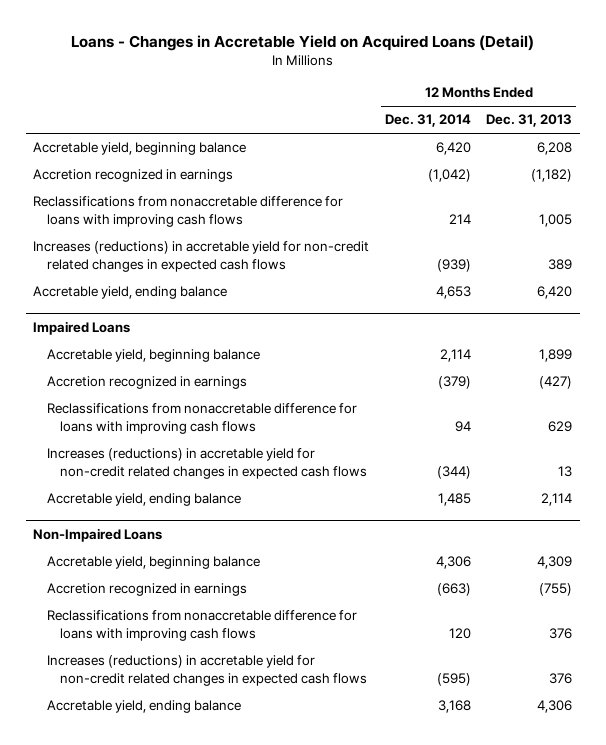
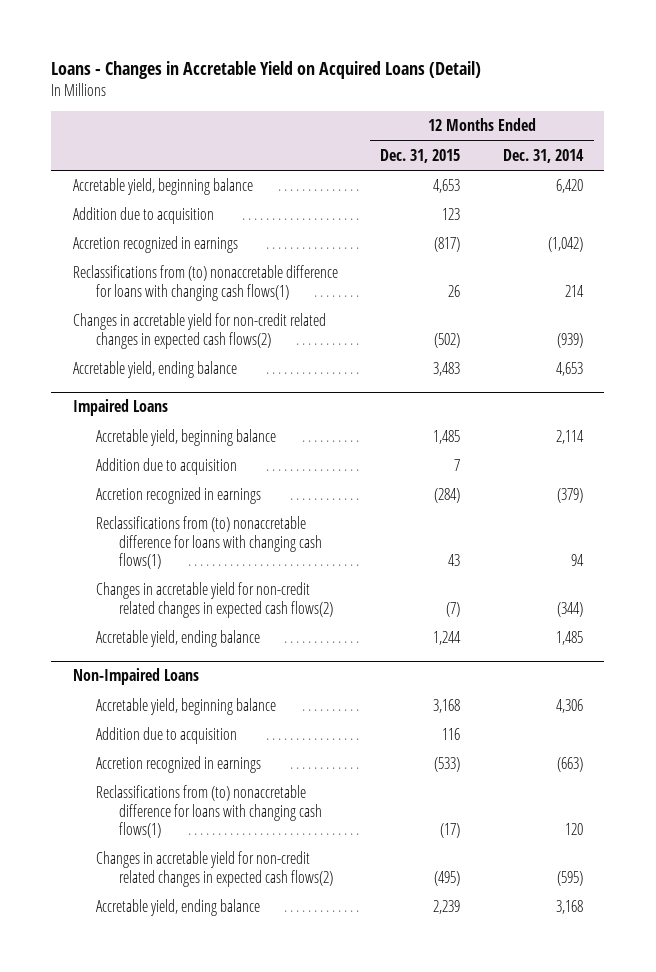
[486,114,573,128] Dec. 31, 2013 -> none
none -> [380,148,461,163] Dec. 31, 2015
none -> [72,207,214,225] Addition due to acquisition
[33,196,344,227] Reclassifications from nonaccretable difference for loans with improving cash flows -> [72,265,338,301] Reclassifications from (to) nonaccretable difference for loans with changing cash flows(1)
[33,241,370,272] Increases (reductions) in accretable yield for non-credit related changes in expected cash flows -> [72,313,326,349] Changes in accretable yield for non-credit related changes in expected cash flows(2)
none -> [95,458,237,476] Addition due to acquisition
[46,403,357,434] Reclassifications from nonaccretable difference for loans with improving cash flows -> [95,516,322,569] Reclassifications from (to) nonaccretable difference for loans with changing cash flows(1)
[46,448,368,479] Increases (reductions) in accretable yield for non-credit related changes in expected cash flows -> [95,582,333,618] Changes in accretable yield for non-credit related changes in expected cash flows(2)
none -> [95,727,237,745] Addition due to acquisition
[46,610,357,641] Reclassifications from nonaccretable difference for loans with improving cash flows -> [95,785,322,838] Reclassifications from (to) nonaccretable difference for loans with changing cash flows(1)
[46,655,368,686] Increases (reductions) in accretable yield for non-credit related changes in expected cash flows -> [95,851,333,887] Changes in accretable yield for non-credit related changes in expected cash flows(2)

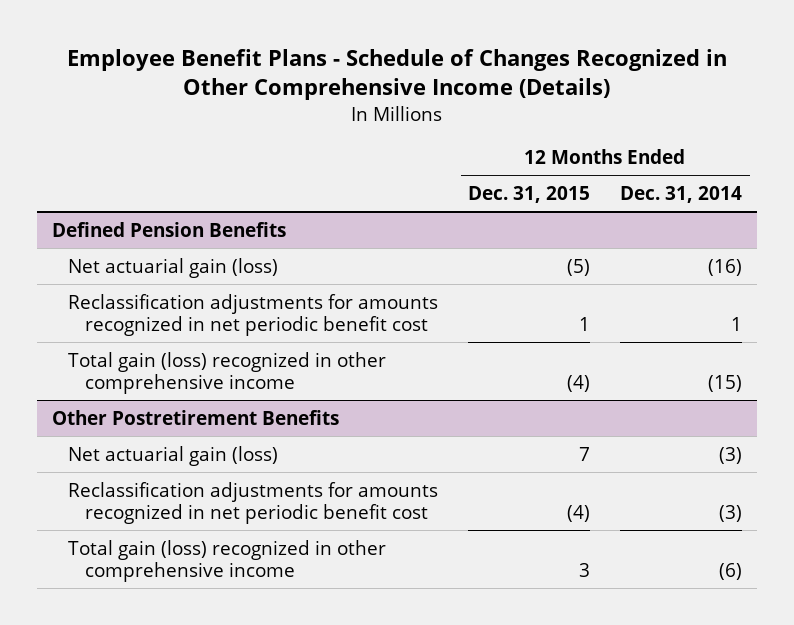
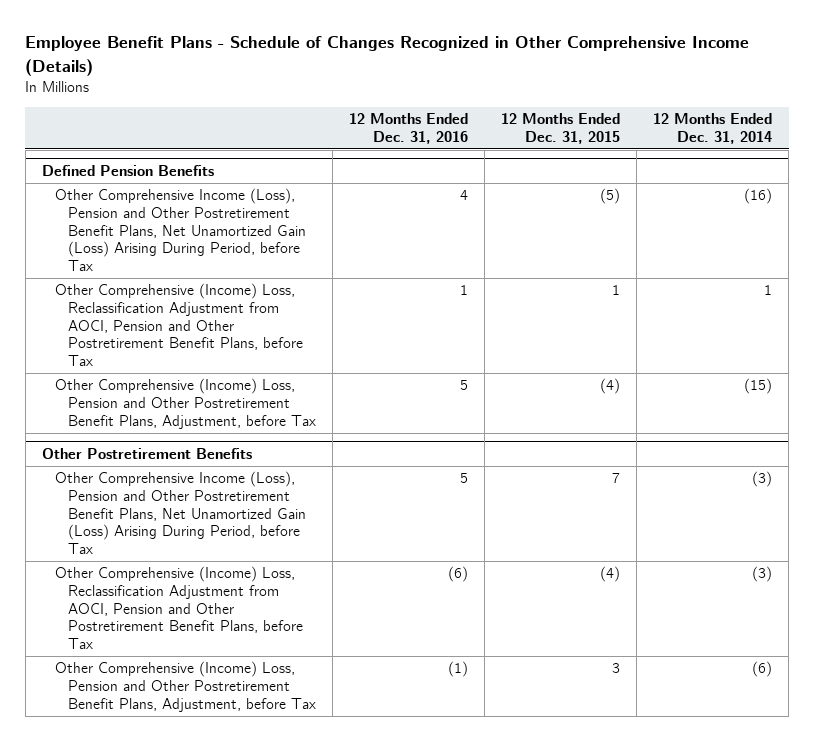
none -> [348,113,468,144] 12 Months Ended Dec. 31, 2016
[68,257,279,278] Net actuarial gain (loss) -> [54,188,306,272] Other Comprehensive Income (Loss), Pension and Other Postretirement Benefit Plans, Net Unamortized Gain (Loss) Arising During Period, before Tax
[68,293,439,337] Reclassification adjustments for amounts recognized in net periodic benefit cost -> [54,283,303,367] Other Comprehensive (Income) Loss, Reclassification Adjustment from AOCI, Pension and Other Postretirement Benefit Plans, before Tax
[68,351,387,395] Total gain (loss) recognized in other comprehensive income -> [54,378,316,429] Other Comprehensive (Income) Loss, Pension and Other Postretirement Benefit Plans, Adjustment, before Tax
[68,445,279,466] Net actuarial gain (loss) -> [54,471,306,555] Other Comprehensive Income (Loss), Pension and Other Postretirement Benefit Plans, Net Unamortized Gain (Loss) Arising During Period, before Tax
[68,481,439,525] Reclassification adjustments for amounts recognized in net periodic benefit cost -> [54,566,303,650] Other Comprehensive (Income) Loss, Reclassification Adjustment from AOCI, Pension and Other Postretirement Benefit Plans, before Tax
[68,539,387,583] Total gain (loss) recognized in other comprehensive income -> [54,661,316,712] Other Comprehensive (Income) Loss, Pension and Other Postretirement Benefit Plans, Adjustment, before Tax

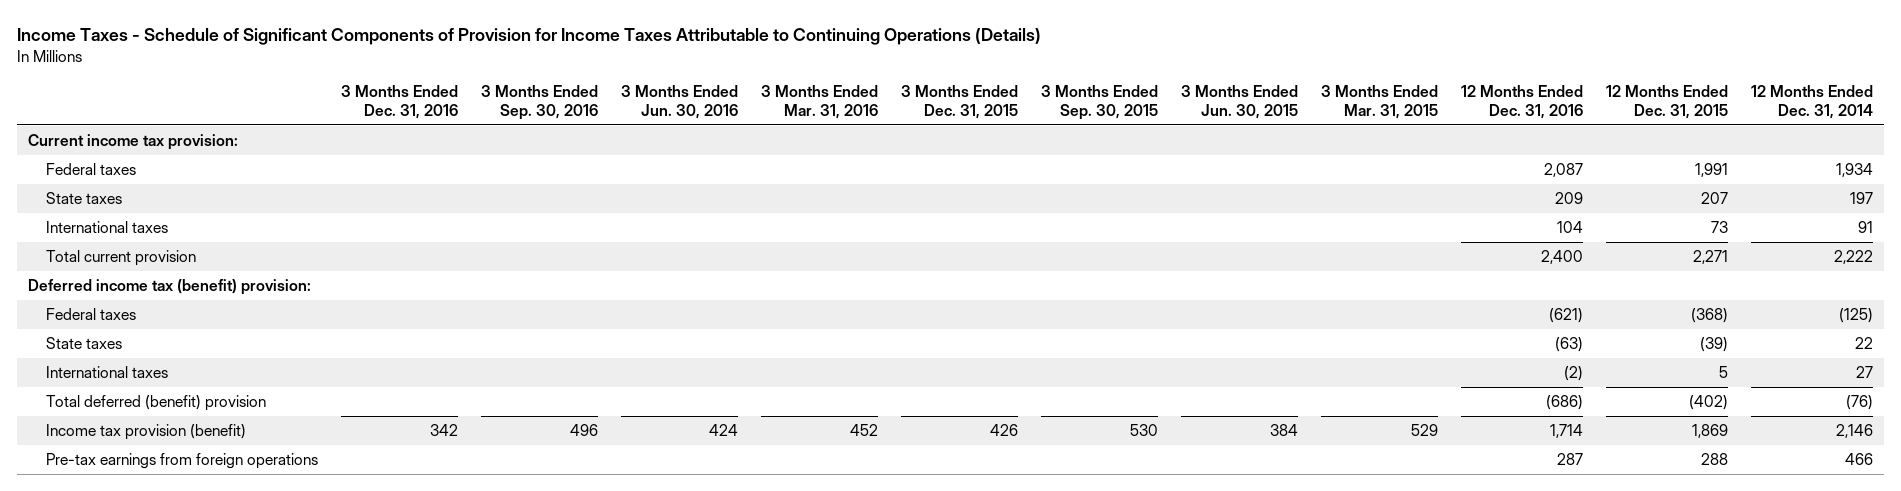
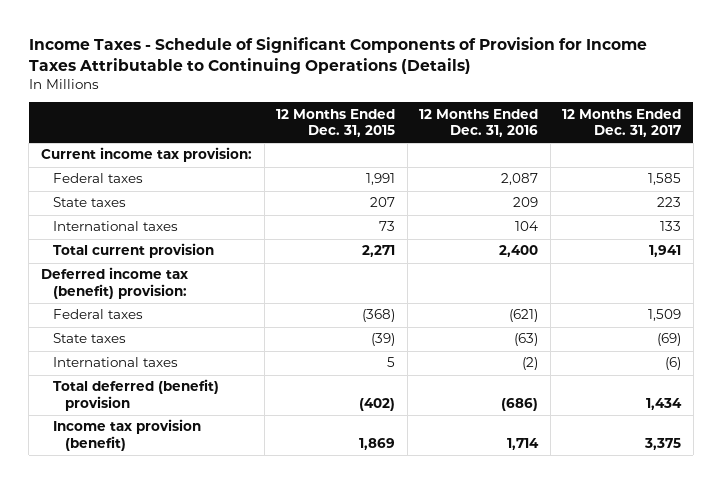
[340,85,458,119] 3 Months Ended Dec. 31, 2016 -> none
[480,85,598,120] 3 Months Ended Sep. 30, 2016 -> none
[620,85,738,119] 3 Months Ended Jun. 30, 2016 -> none
[760,85,878,119] 3 Months Ended Mar. 31, 2016 -> none
[900,85,1018,119] 3 Months Ended Dec. 31, 2015 -> none
[1040,85,1158,120] 3 Months Ended Sep. 30, 2015 -> none
[1180,85,1298,119] 3 Months Ended Jun. 30, 2015 -> none
[1320,85,1438,119] 3 Months Ended Mar. 31, 2015 -> none
[1750,85,1873,119] 12 Months Ended Dec. 31, 2014 -> none
none -> [562,108,682,138] 12 Months Ended Dec. 31, 2017
[45,453,318,470] Pre-tax earnings from foreign operations -> none

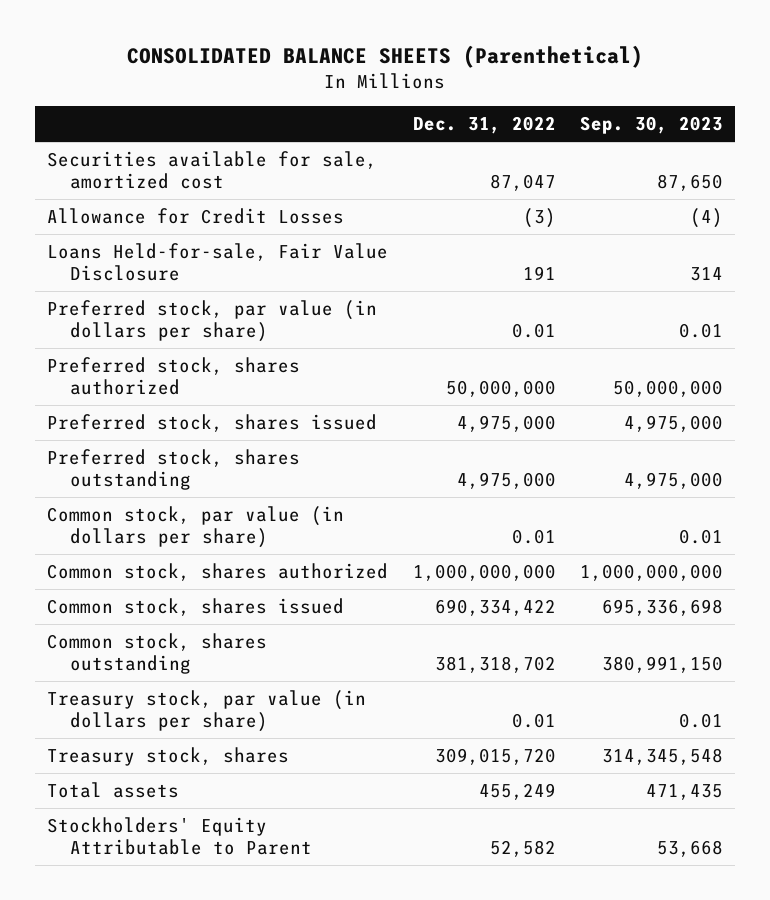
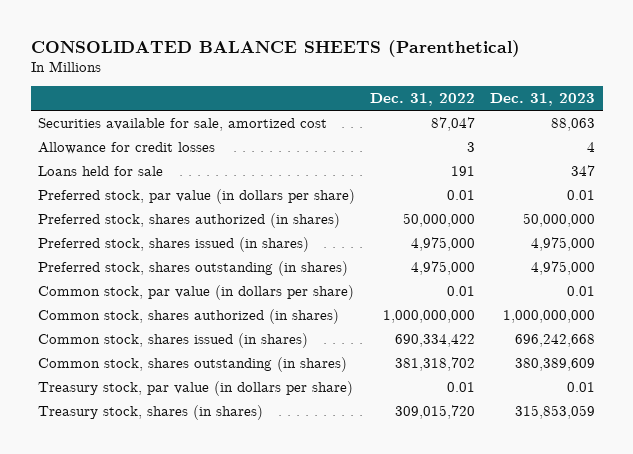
[580,116,724,135] Sep. 30, 2023 -> none
none -> [490,93,596,107] Dec. 31, 2023
[47,207,345,224] Allowance for Credit Losses -> [38,141,216,154] Allowance for credit losses
[522,207,556,228] (3) -> [467,141,476,152] 3
[47,242,389,282] Loans Held-for-sale, Fair Value Disclosure -> [38,165,164,176] Loans held for sale
[47,356,301,396] Preferred stock, shares authorized -> [38,212,341,228] Preferred stock, shares authorized (in shares)
[47,413,378,432] Preferred stock, shares issued -> [38,236,310,252] Preferred stock, shares issued (in shares)
[47,448,301,491] Preferred stock, shares outstanding -> [38,260,349,276] Preferred stock, shares outstanding (in shares)
[47,562,389,581] Common stock, shares authorized -> [38,308,340,324] Common stock, shares authorized (in shares)
[47,597,345,616] Common stock, shares issued -> [38,332,309,348] Common stock, shares issued (in shares)
[47,632,268,675] Common stock, shares outstanding -> [38,356,348,372] Common stock, shares outstanding (in shares)
[47,781,180,798] Total assets -> none
[47,816,312,856] Stockholders' Equity Attributable to Parent -> none
[47,746,290,766] Treasury stock, shares -> [38,404,264,420] Treasury stock, shares (in shares)

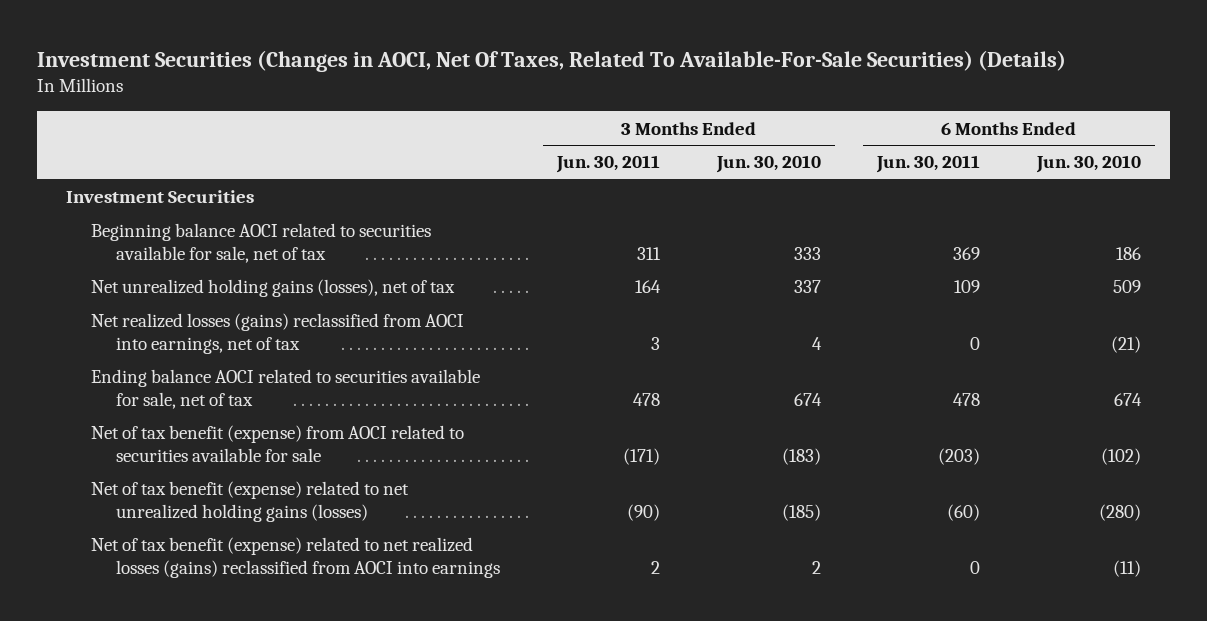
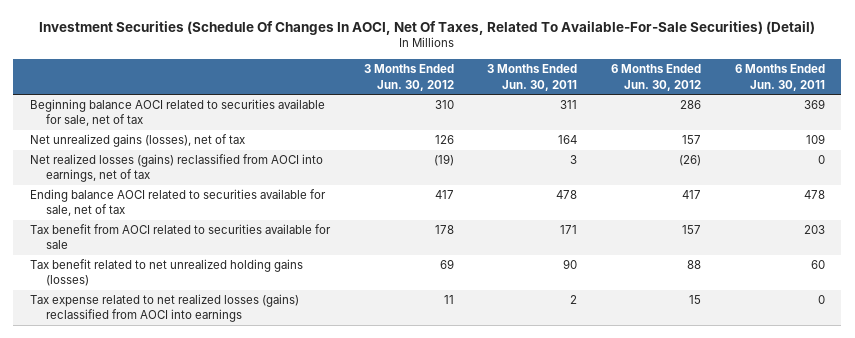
[37,49,1067,72] Investment Securities (Changes in AOCI, Net Of Taxes, Related To Available-For-Sale Securities) (Details) -> [39,20,816,35] Investment Securities (Schedule Of Changes In AOCI, Net Of Taxes, Related To Available-For-Sale Securities) (Detail)
[715,155,821,174] Jun. 30, 2010 -> none
[1036,155,1142,174] Jun. 30, 2010 -> none
none -> [363,64,454,91] 3 Months Ended Jun. 30, 2012
none -> [610,64,701,91] 6 Months Ended Jun. 30, 2012
[65,190,254,204] Investment Securities -> none
[90,279,455,298] Net unrealized holding gains (losses), net of tax -> [30,134,246,148] Net unrealized gains (losses), net of tax
[90,425,464,462] Net of tax benefit (expense) from AOCI related to securities available for sale -> [30,224,332,250] Tax benefit from AOCI related to securities available for sale
[622,447,660,465] (171) -> [560,225,578,235] 171
[938,447,981,465] (203) -> [803,225,825,235] 203
[90,481,409,522] Net of tax benefit (expense) related to net unrealized holding gains (losses) -> [30,259,304,287] Tax benefit related to net unrealized holding gains (losses)
[626,503,660,521] (90) -> [563,259,578,270] 90
[947,503,981,521] (60) -> [810,260,825,270] 60
[90,537,501,578] Net of tax benefit (expense) related to net realized losses (gains) reclassified from AOCI into earnings -> [30,294,300,323] Tax expense related to net realized losses (gains) reclassified from AOCI into earnings

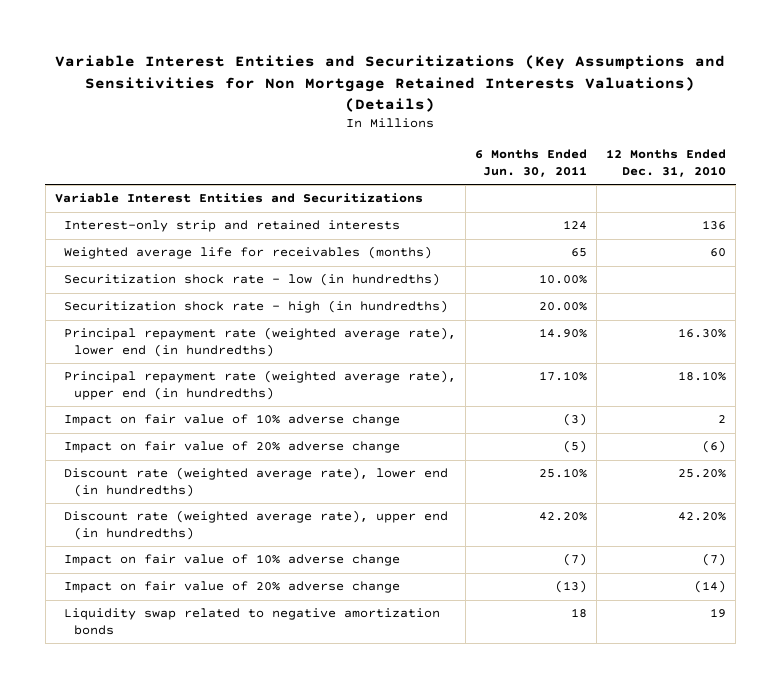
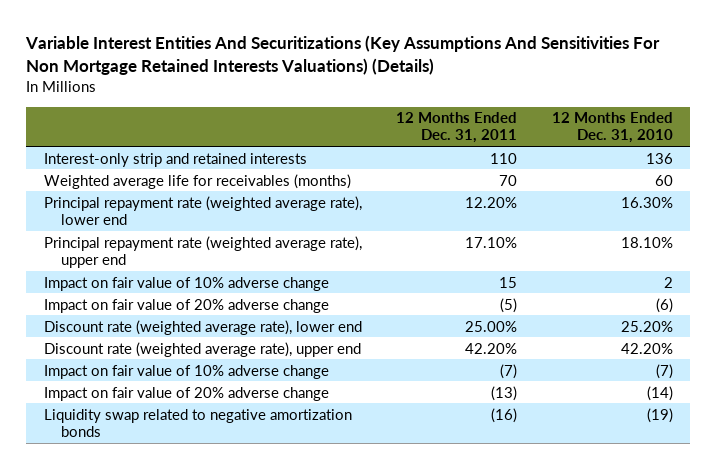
[55,55,726,112] Variable Interest Entities and Securitizations (Key Assumptions and Sensitivities for Non Mortgage Retained Interests Valuations) (Details) -> [25,35,661,76] Variable Interest Entities And Securitizations (Key Assumptions And Sensitivities For Non Mortgage Retained Interests Valuations) (Details)
[475,149,588,177] 6 Months Ended Jun. 30, 2011 -> none
none -> [396,112,518,144] 12 Months Ended Dec. 31, 2011
[54,193,423,204] Variable Interest Entities and Securitizations -> none
[64,273,441,287] Securitization shock rate - low (in hundredths) -> none
[64,300,449,314] Securitization shock rate - high (in hundredths) -> none
[64,327,457,357] Principal repayment rate (weighted average rate), lower end (in hundredths) -> [43,195,362,225] Principal repayment rate (weighted average rate), lower end
[64,370,457,400] Principal repayment rate (weighted average rate), upper end (in hundredths) -> [43,235,362,268] Principal repayment rate (weighted average rate), upper end
[64,467,449,497] Discount rate (weighted average rate), lower end (in hundredths) -> [43,319,362,335] Discount rate (weighted average rate), lower end
[64,510,449,540] Discount rate (weighted average rate), upper end (in hundredths) -> [43,341,361,357] Discount rate (weighted average rate), upper end
[710,608,727,619] 19 -> [646,407,673,423] (19)

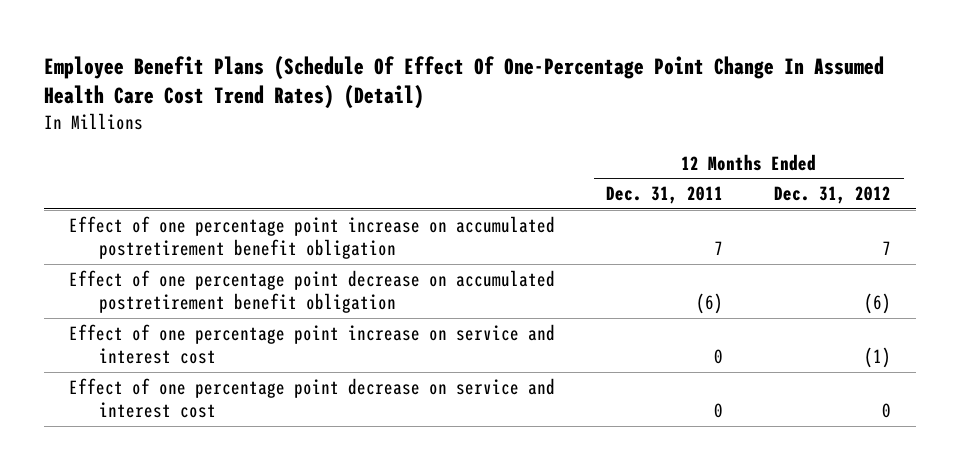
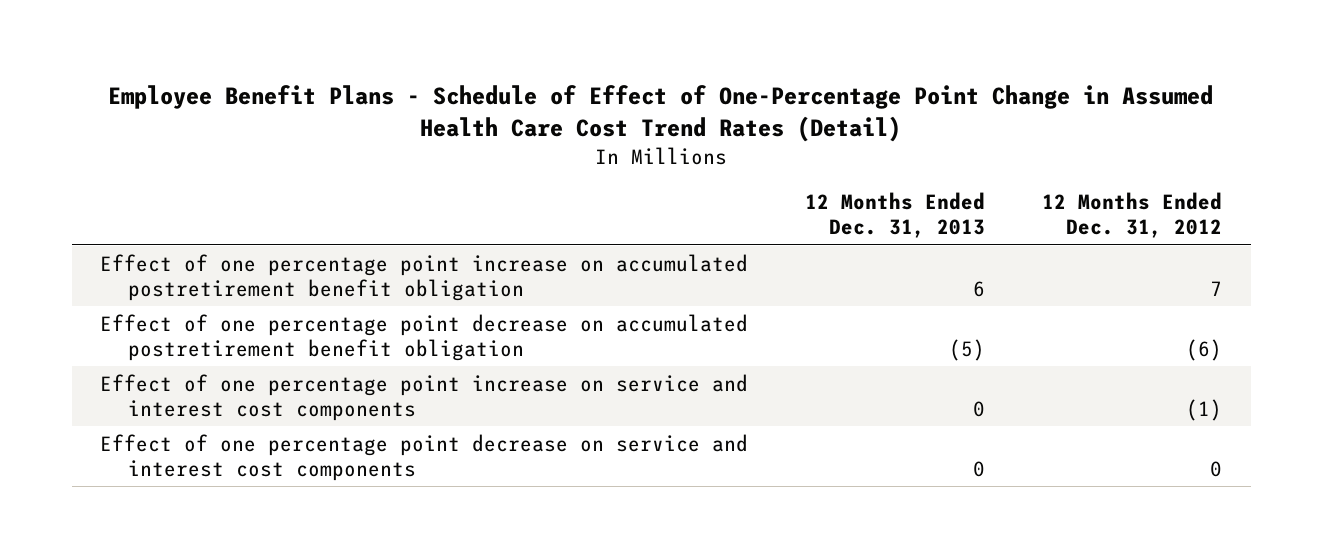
[44,55,885,110] Employee Benefit Plans (Schedule Of Effect Of One-Percentage Point Change In Assumed Health Care Cost Trend Rates) (Detail) -> [108,84,1214,142] Employee Benefit Plans - Schedule of Effect of One-Percentage Point Change in Assumed Health Care Cost Trend Rates (Detail)
[606,186,724,205] Dec. 31, 2011 -> none
none -> [805,192,986,238] 12 Months Ended Dec. 31, 2013
[69,323,556,365] Effect of one percentage point increase on service and interest cost -> [100,374,749,421] Effect of one percentage point increase on service and interest cost components
[69,377,556,419] Effect of one percentage point decrease on service and interest cost -> [100,434,749,481] Effect of one percentage point decrease on service and interest cost components

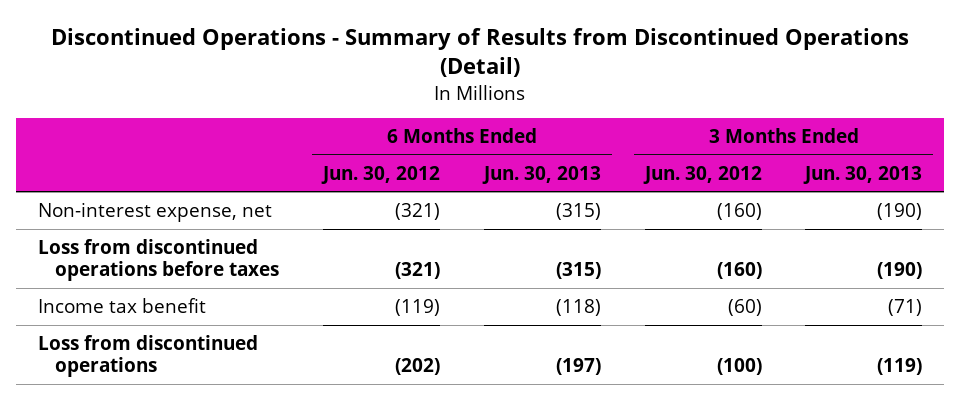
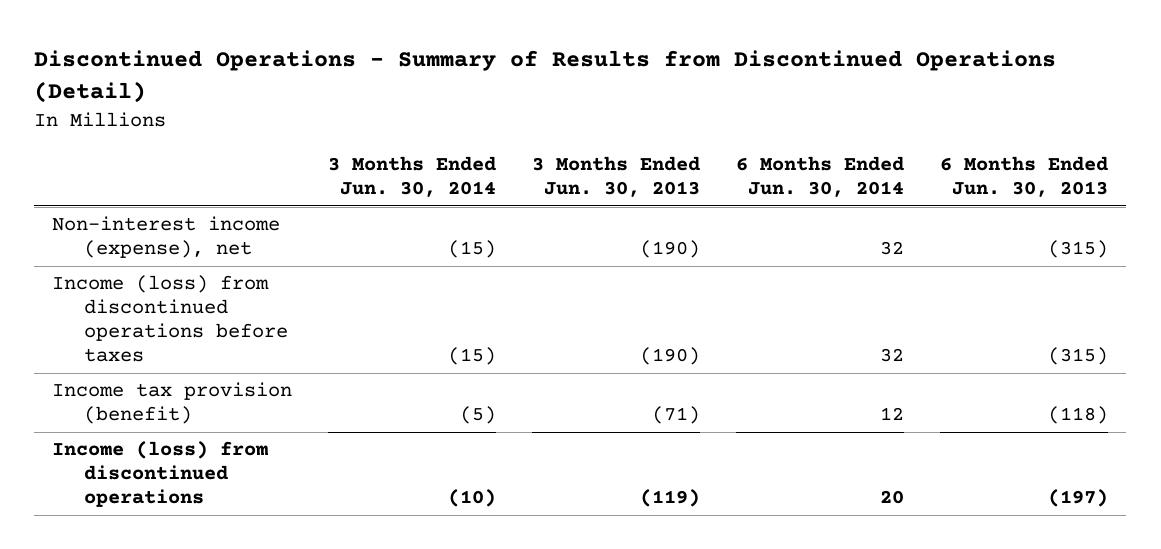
[320,165,440,184] Jun. 30, 2012 -> none
[642,165,762,184] Jun. 30, 2012 -> none
none -> [328,156,497,198] 3 Months Ended Jun. 30, 2014
none -> [736,156,905,198] 6 Months Ended Jun. 30, 2014
[38,201,273,222] Non-interest expense, net -> [52,216,281,259] Non-interest income (expense), net
[38,238,280,281] Loss from discontinued operations before taxes -> [52,275,288,363] Income (loss) from discontinued operations before taxes
[38,297,207,313] Income tax benefit -> [52,382,293,425] Income tax provision (benefit)
[38,334,259,377] Loss from discontinued operations -> [52,441,269,508] Income (loss) from discontinued operations

